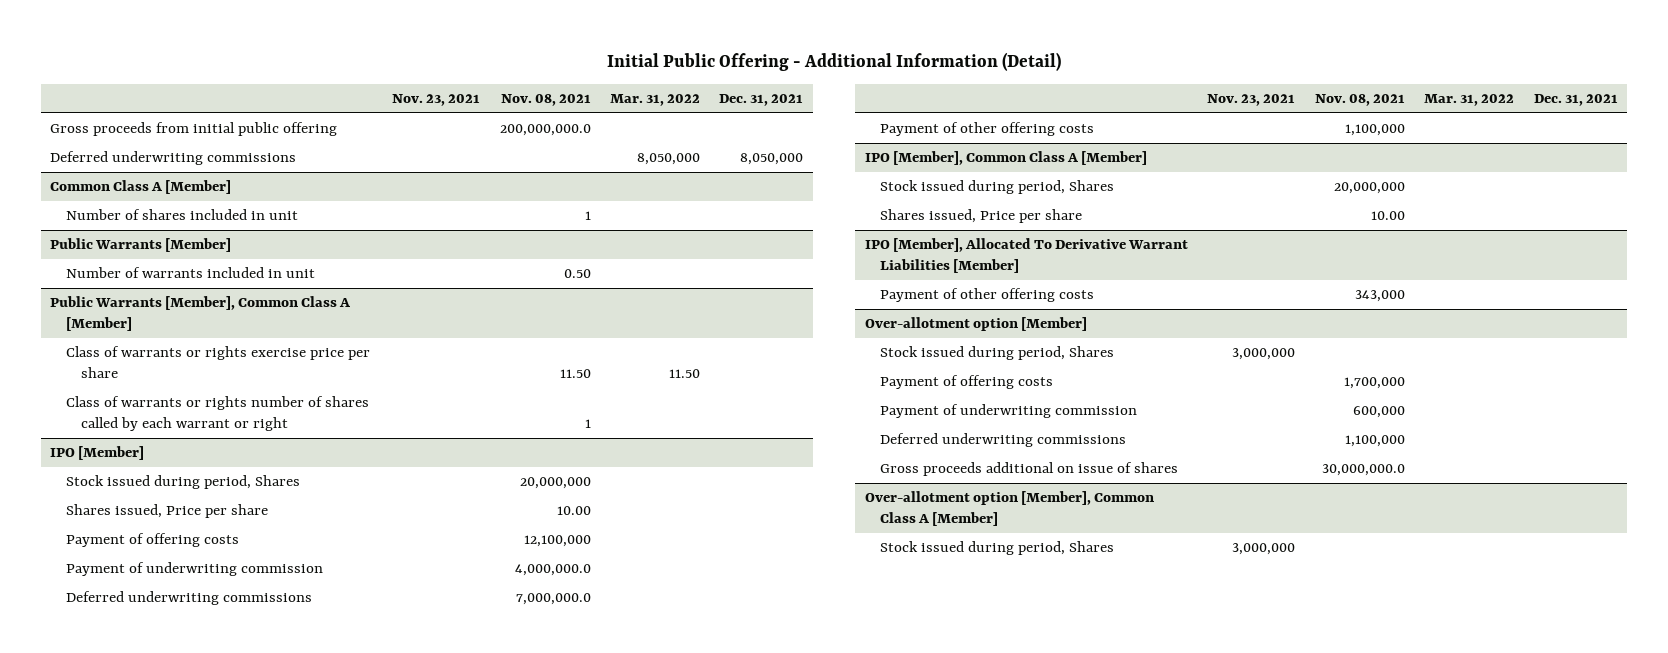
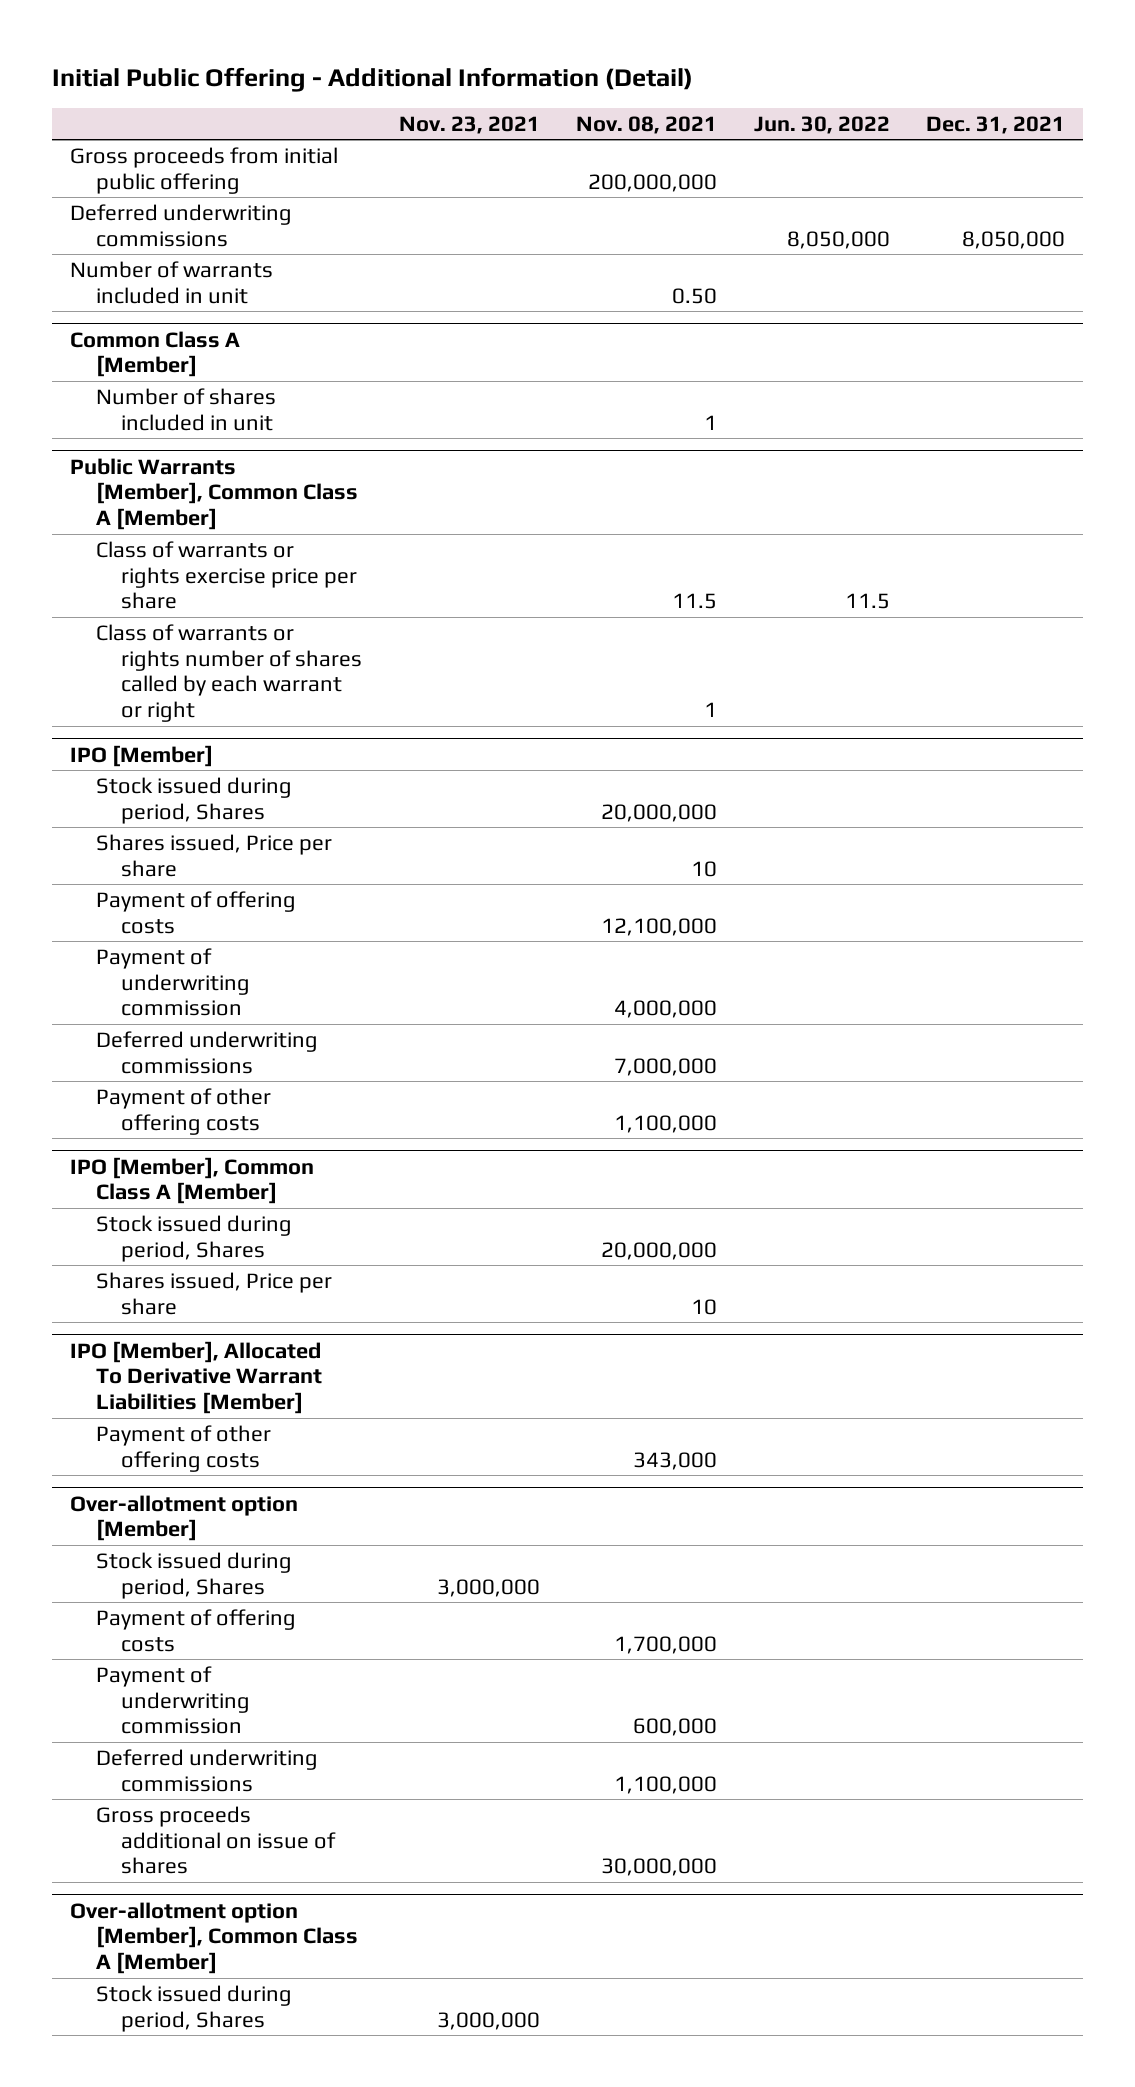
[609,94,700,107] Mar. 31, 2022 -> none
none -> [753,116,890,135] Jun. 30, 2022
[499,124,591,137] 200,000,000.0 -> [588,173,718,192] 200,000,000
none -> [70,260,274,304] Number of warrants included in unit
[50,238,232,253] Public Warrants [Member] -> none
[65,267,315,279] Number of warrants included in unit -> none
[559,369,591,379] 11.50 -> [672,593,718,610] 11.5
[556,506,591,516] 10.00 -> [691,860,718,877] 10
[514,564,591,577] 4,000,000.0 -> [614,1000,718,1019] 4,000,000
[515,593,591,606] 7,000,000.0 -> [614,1057,718,1076] 7,000,000
[1371,211,1406,221] 10.00 -> [691,1298,718,1315] 10
[1322,464,1406,477] 30,000,000.0 -> [601,1858,718,1877] 30,000,000

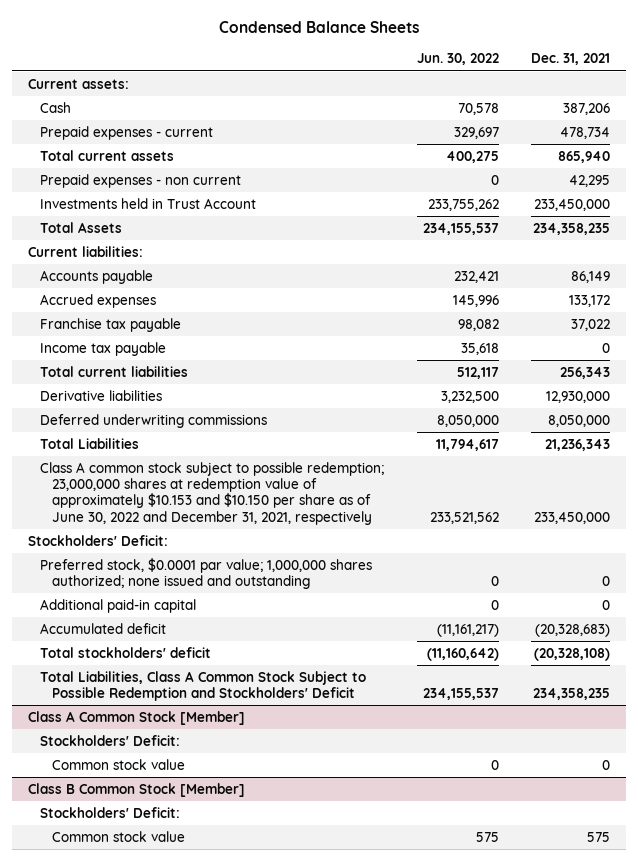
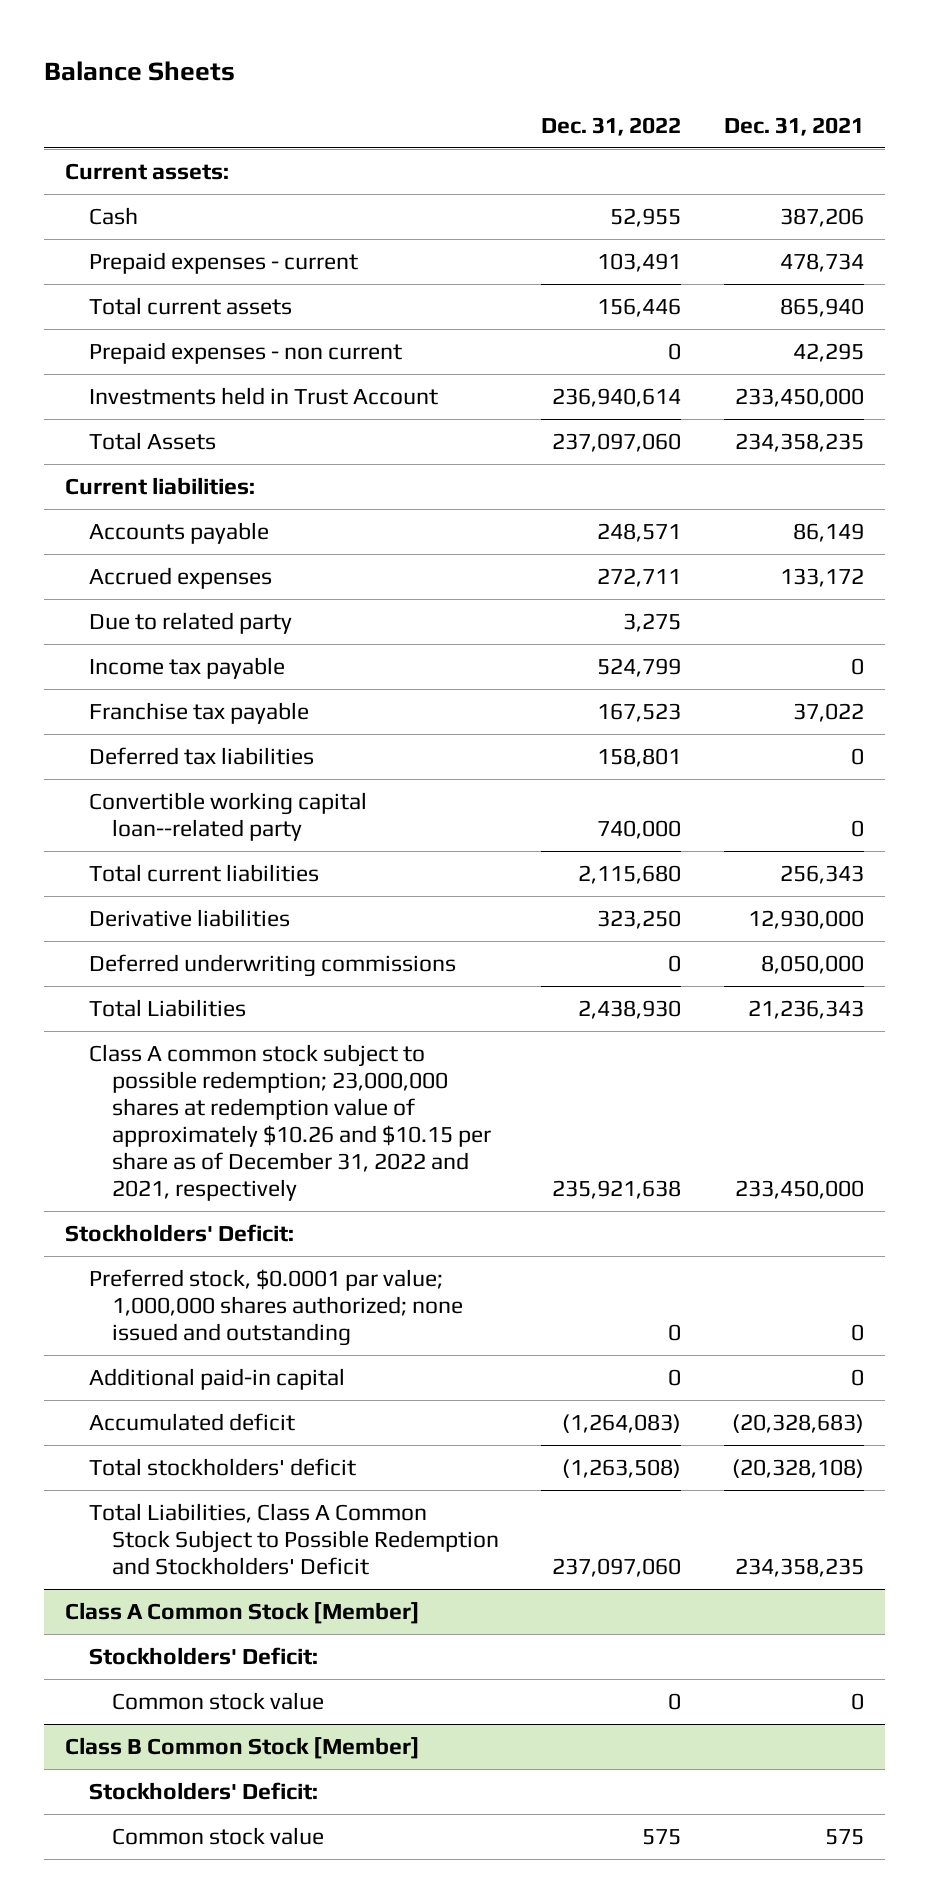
[219,21,420,34] Condensed Balance Sheets -> [44,60,236,81] Balance Sheets
[416,53,499,66] Jun. 30, 2022 -> none
none -> [541,116,682,136] Dec. 31, 2022
none -> [88,611,292,634] Due to related party
[40,317,182,332] Franchise tax payable -> [88,701,309,724] Franchise tax payable
none -> [88,746,314,765] Deferred tax liabilities
none -> [88,791,367,841] Convertible working capital loan--related party
[40,461,385,525] Class A common stock subject to possible redemption; 23,000,000 shares at redemption value of approximately $10.153 and $10.150 per share as of June 30, 2022 and December 31, 2021, respectively -> [88,1043,491,1202] Class A common stock subject to possible redemption; 23,000,000 shares at redemption value of approximately $10.26 and $10.15 per share as of December 31, 2022 and 2021, respectively

